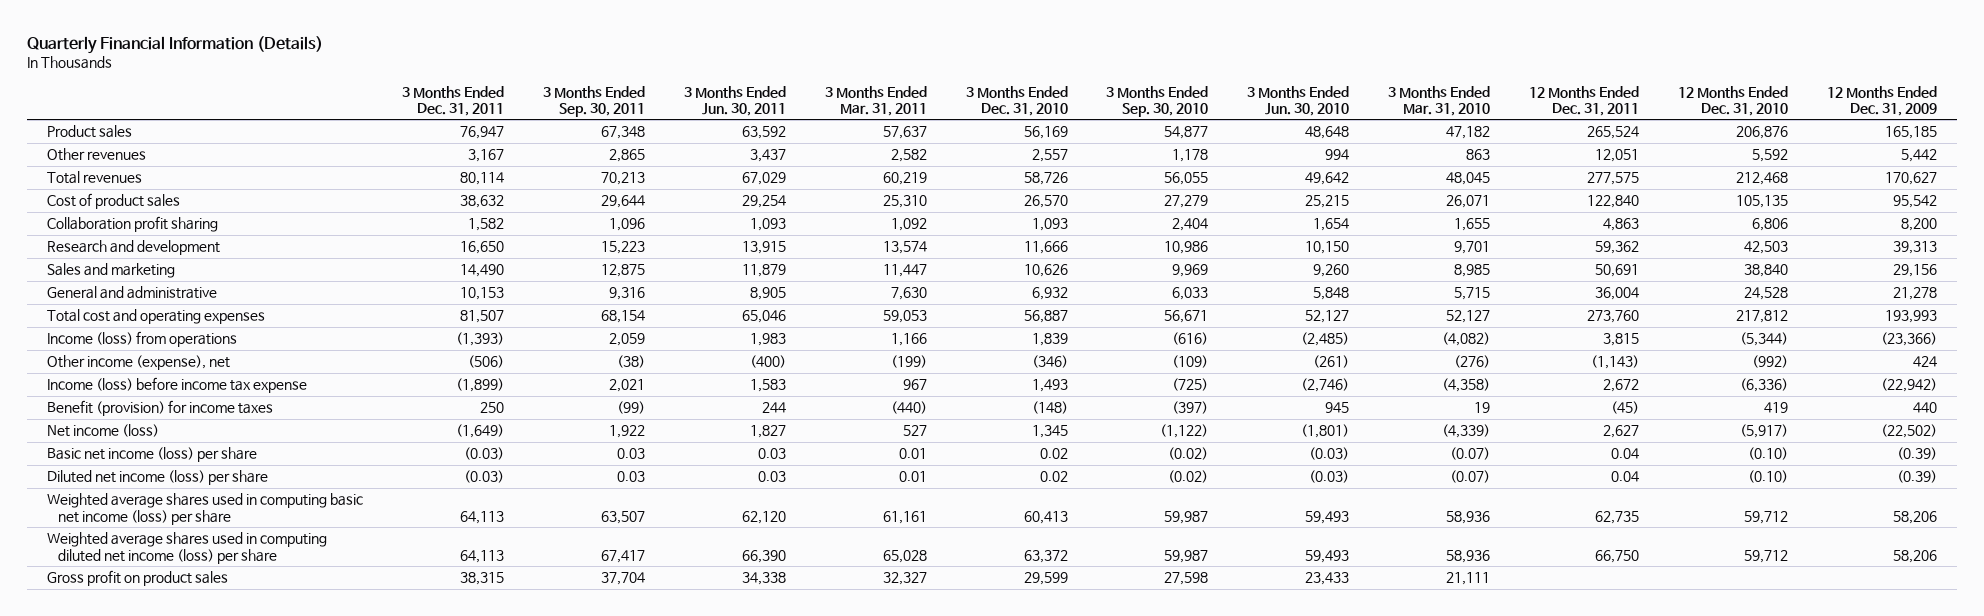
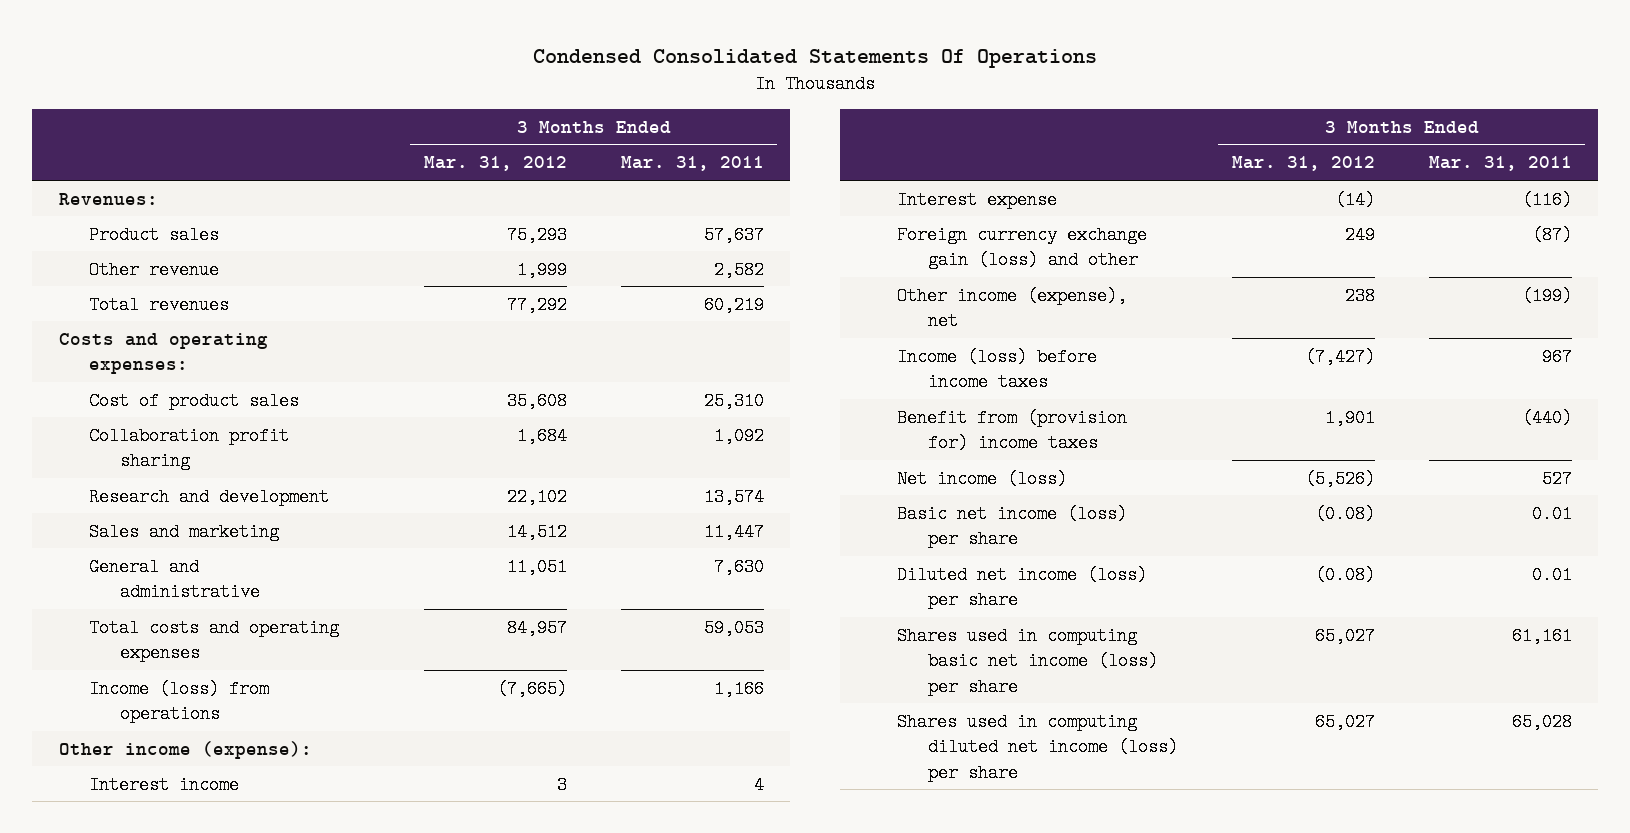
[27,35,324,54] Quarterly Financial Information (Details) -> [533,48,1098,68] Condensed Consolidated Statements Of Operations
[401,85,504,116] 3 Months Ended Dec. 31, 2011 -> none
[542,85,645,117] 3 Months Ended Sep. 30, 2011 -> none
[683,85,786,116] 3 Months Ended Jun. 30, 2011 -> none
[965,85,1068,116] 3 Months Ended Dec. 31, 2010 -> none
[1106,85,1209,117] 3 Months Ended Sep. 30, 2010 -> none
[1247,85,1350,116] 3 Months Ended Jun. 30, 2010 -> none
[1388,85,1491,116] 3 Months Ended Mar. 31, 2010 -> none
[1529,85,1640,116] 12 Months Ended Dec. 31, 2011 -> none
[1678,85,1789,116] 12 Months Ended Dec. 31, 2010 -> none
[1827,85,1938,116] 12 Months Ended Dec. 31, 2009 -> none
none -> [423,156,567,172] Mar. 31, 2012
none -> [58,192,158,205] Revenues:
[46,148,146,162] Other revenues -> [89,260,220,279] Other revenue
none -> [58,332,268,375] Costs and operating expenses:
[46,309,265,325] Total cost and operating expenses -> [89,618,340,663] Total costs and operating expenses
none -> [58,740,312,759] Other income (expense):
none -> [89,775,240,794] Interest income
none -> [897,190,1058,209] Interest expense
none -> [897,225,1148,270] Foreign currency exchange gain (loss) and other
[46,377,307,394] Income (loss) before income tax expense -> [897,347,1098,392] Income (loss) before income taxes
[46,400,273,417] Benefit (provision) for income taxes -> [897,408,1128,453] Benefit from (provision for) income taxes
[46,570,228,587] Gross profit on product sales -> none
[46,493,363,525] Weighted average shares used in computing basic net income (loss) per share -> [897,626,1158,696] Shares used in computing basic net income (loss) per share
[46,532,327,564] Weighted average shares used in computing diluted net income (loss) per share -> [897,712,1178,782] Shares used in computing diluted net income (loss) per share

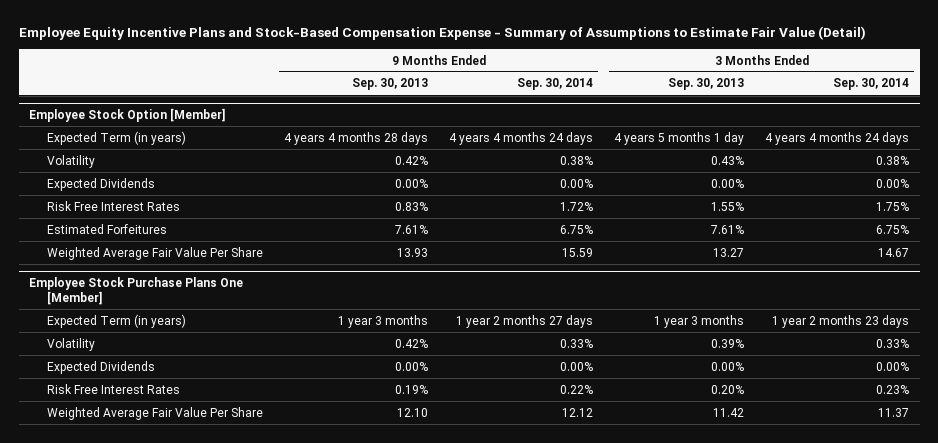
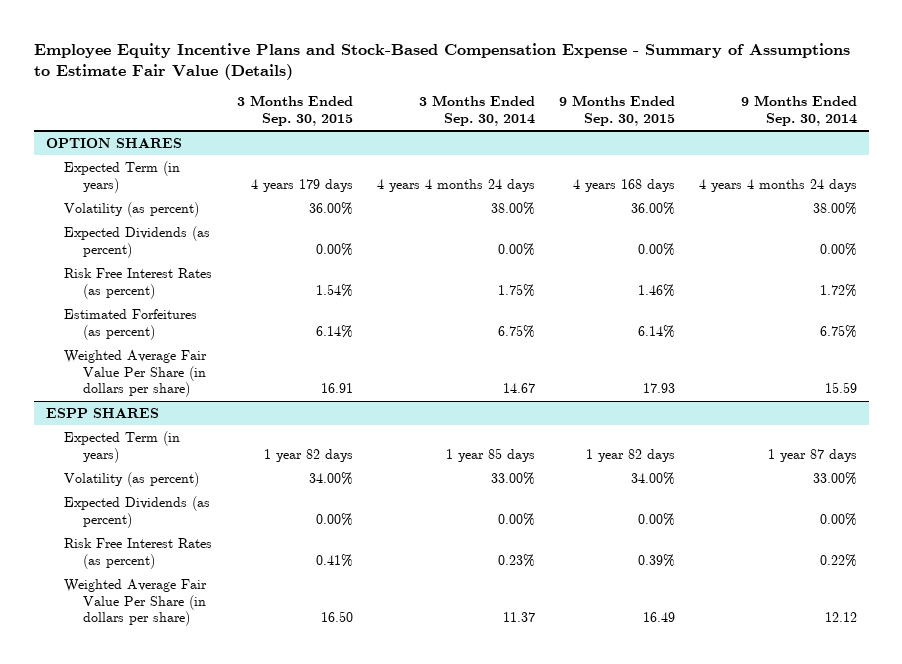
[18,26,866,41] Employee Equity Incentive Plans and Stock-Based Compensation Expense - Summary of Assumptions to Estimate Fair Value (Detail) -> [33,42,850,80] Employee Equity Incentive Plans and Stock-Based Compensation Expense - Summary of Assumptions to Estimate Fair Value (Details)
[352,78,429,91] Sep. 30, 2013 -> none
[668,78,745,91] Sep. 30, 2013 -> none
none -> [236,94,353,126] 3 Months Ended Sep. 30, 2015
none -> [558,94,675,126] 9 Months Ended Sep. 30, 2015
[29,107,227,122] Employee Stock Option [Member] -> none
none -> [45,137,182,148] OPTION SHARES
[29,276,244,305] Employee Stock Purchase Plans One [Member] -> none
[47,154,96,168] Volatility -> [64,201,200,217] Volatility (as percent)
[560,155,594,165] 0.38% -> [812,201,857,215] 38.00%
[876,155,910,165] 0.38% -> [490,201,535,215] 38.00%
[47,177,156,191] Expected Dividends -> [64,225,211,258] Expected Dividends (as percent)
[47,200,181,211] Risk Free Interest Rates -> [64,267,213,299] Risk Free Interest Rates (as percent)
[47,223,168,234] Estimated Forfeitures -> [64,308,198,340] Estimated Forfeitures (as percent)
[47,246,264,260] Weighted Average Fair Value Per Share -> [64,349,208,398] Weighted Average Fair Value Per Share (in dollars per share)
none -> [45,407,159,418] ESPP SHARES
[456,314,594,328] 1 year 2 months 27 days -> [767,448,857,462] 1 year 87 days
[772,314,910,328] 1 year 2 months 23 days -> [445,447,535,462] 1 year 85 days
[47,337,96,351] Volatility -> [64,471,200,487] Volatility (as percent)
[560,338,594,348] 0.33% -> [812,471,857,485] 33.00%
[876,338,910,348] 0.33% -> [490,471,535,485] 33.00%
[47,360,156,374] Expected Dividends -> [64,495,211,528] Expected Dividends (as percent)
[47,383,181,394] Risk Free Interest Rates -> [64,537,213,569] Risk Free Interest Rates (as percent)
[47,406,264,420] Weighted Average Fair Value Per Share -> [64,578,208,627] Weighted Average Fair Value Per Share (in dollars per share)

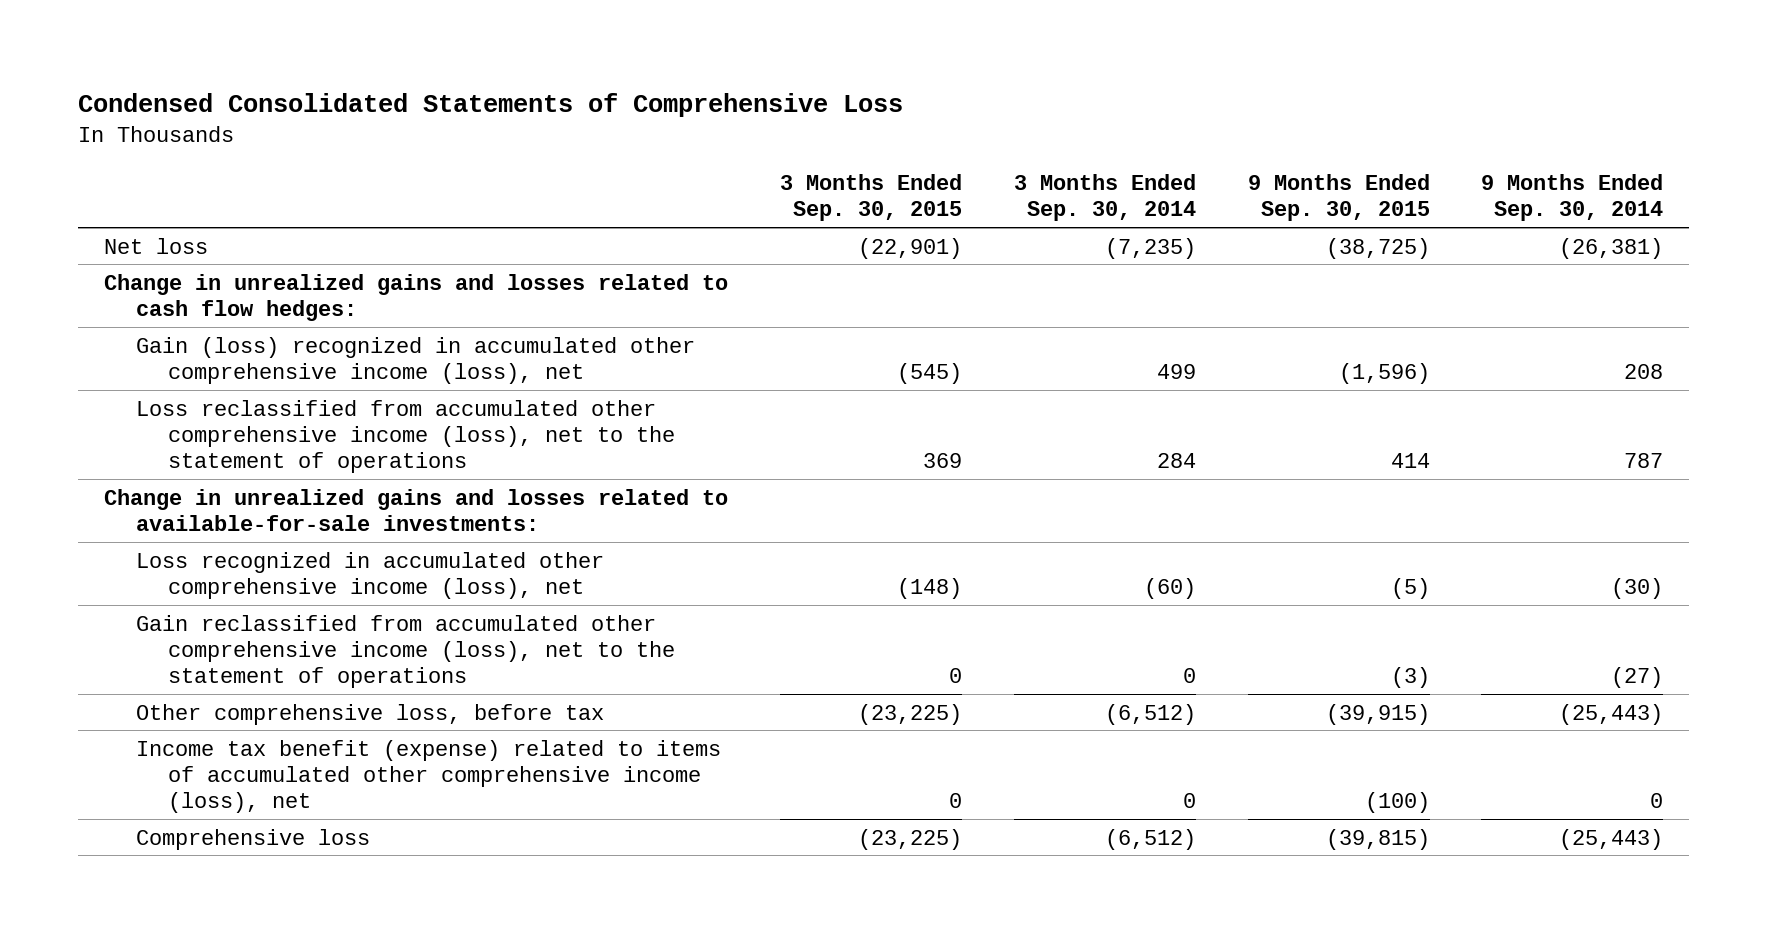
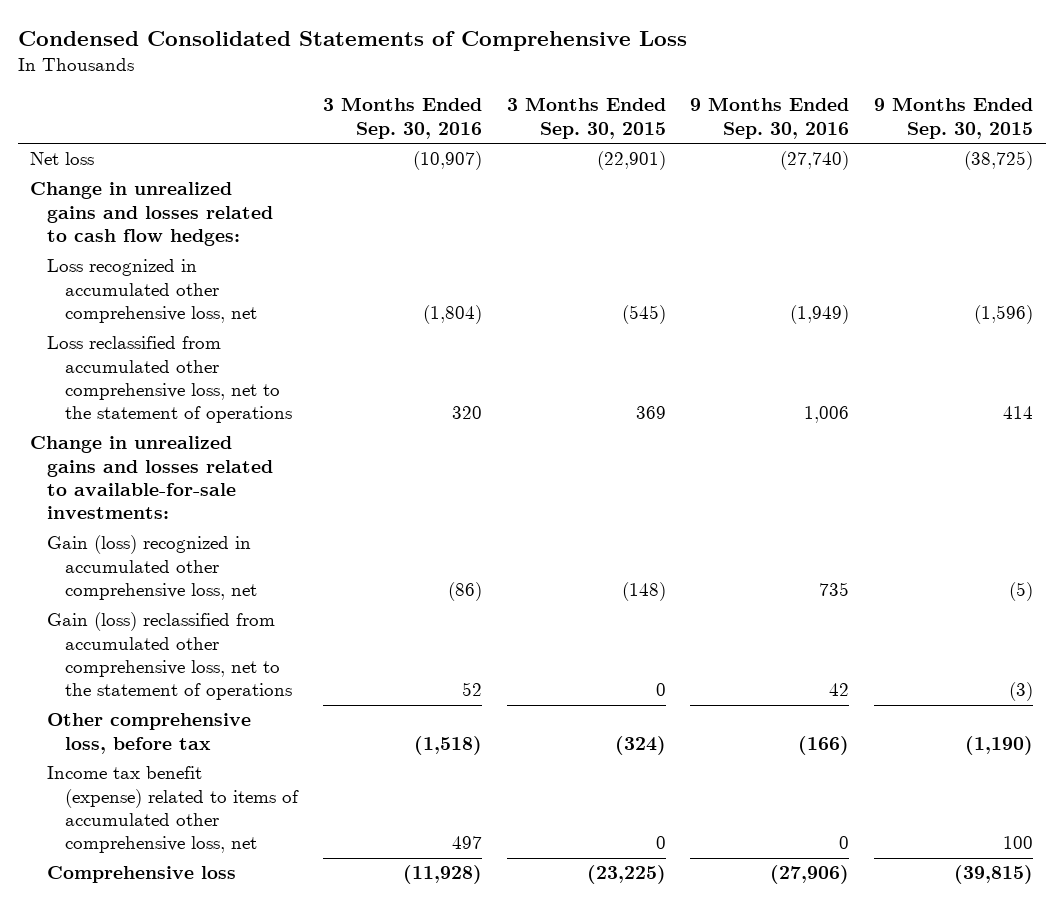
[1013,174,1196,222] 3 Months Ended Sep. 30, 2014 -> none
[1481,174,1664,222] 9 Months Ended Sep. 30, 2014 -> none
none -> [322,97,482,139] 3 Months Ended Sep. 30, 2016
none -> [690,97,850,139] 9 Months Ended Sep. 30, 2016
[135,336,695,384] Gain (loss) recognized in accumulated other comprehensive income (loss), net -> [47,259,257,324] Loss recognized in accumulated other comprehensive loss, net
[135,399,675,473] Loss reclassified from accumulated other comprehensive income (loss), net to the statement of operations -> [47,336,292,424] Loss reclassified from accumulated other comprehensive loss, net to the statement of operations
[135,551,604,599] Loss recognized in accumulated other comprehensive income (loss), net -> [47,535,257,601] Gain (loss) recognized in accumulated other comprehensive loss, net
[135,614,675,688] Gain reclassified from accumulated other comprehensive income (loss), net to the statement of operations -> [47,612,292,701] Gain (loss) reclassified from accumulated other comprehensive loss, net to the statement of operations
[857,703,962,725] (23,225) -> [614,735,666,755] (324)
[1325,703,1430,725] (39,915) -> [965,735,1034,755] (1,190)
[135,739,721,813] Income tax benefit (expense) related to items of accumulated other comprehensive income (loss), net -> [47,766,299,854] Income tax benefit (expense) related to items of accumulated other comprehensive loss, net
[1364,791,1430,813] (100) -> [1003,836,1034,850] 100

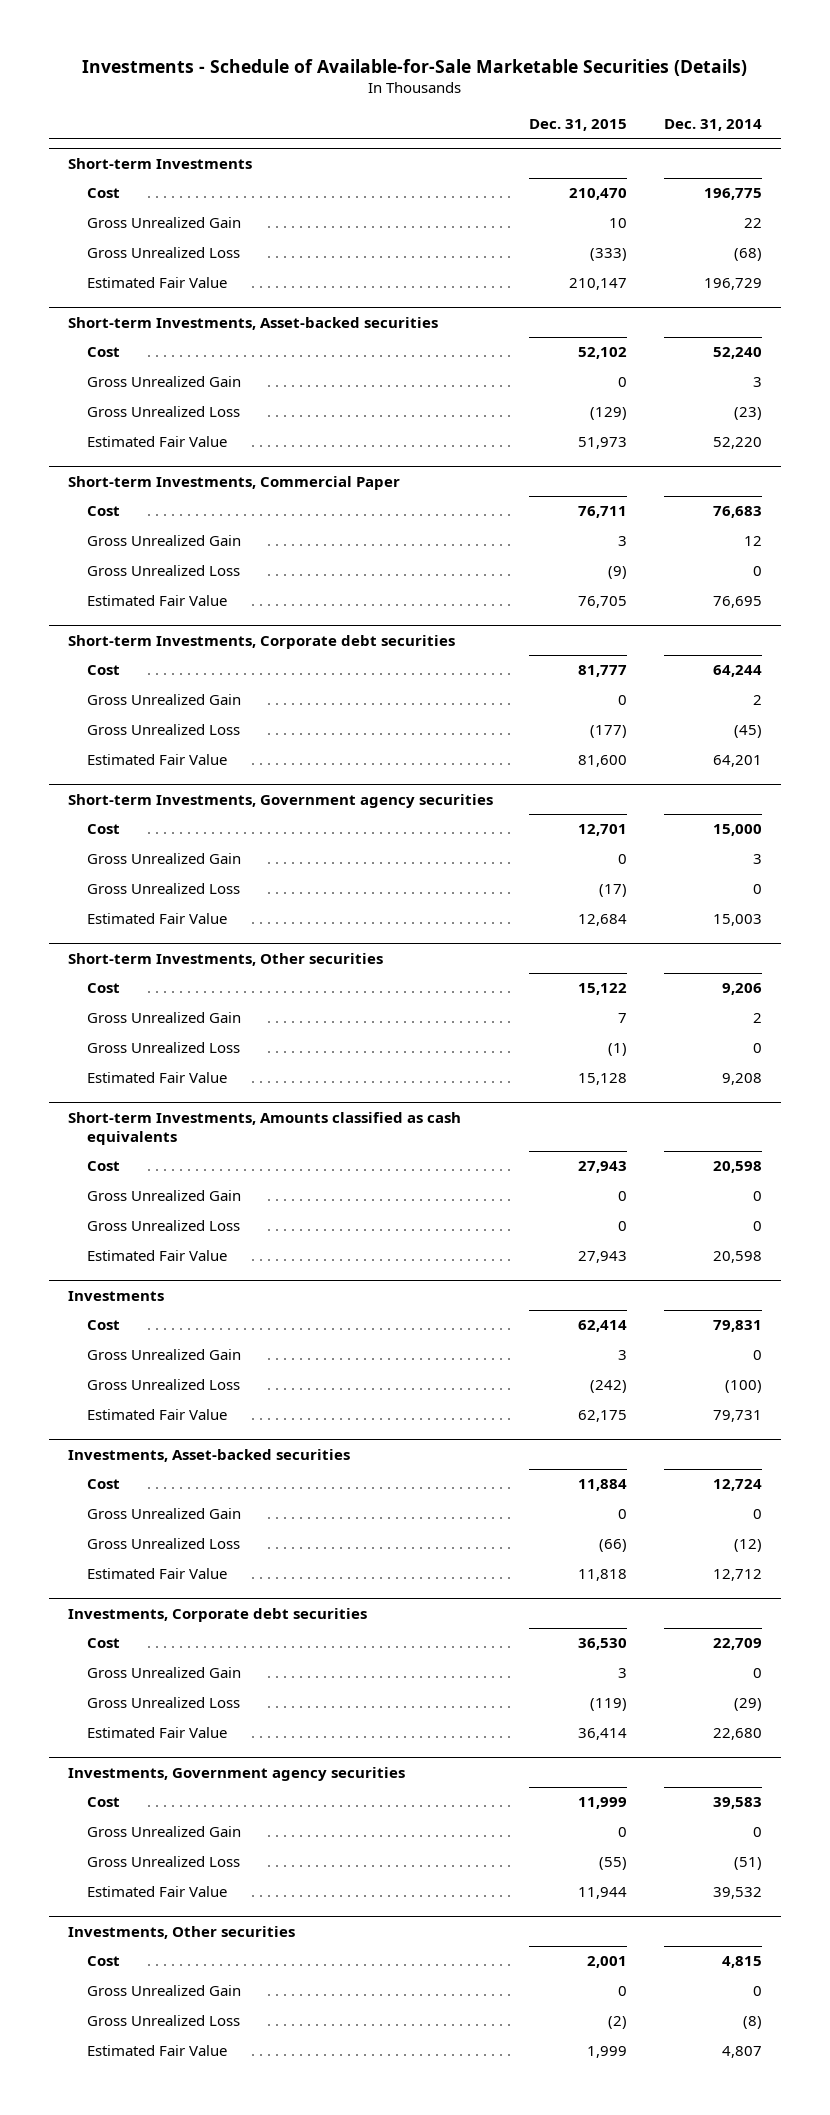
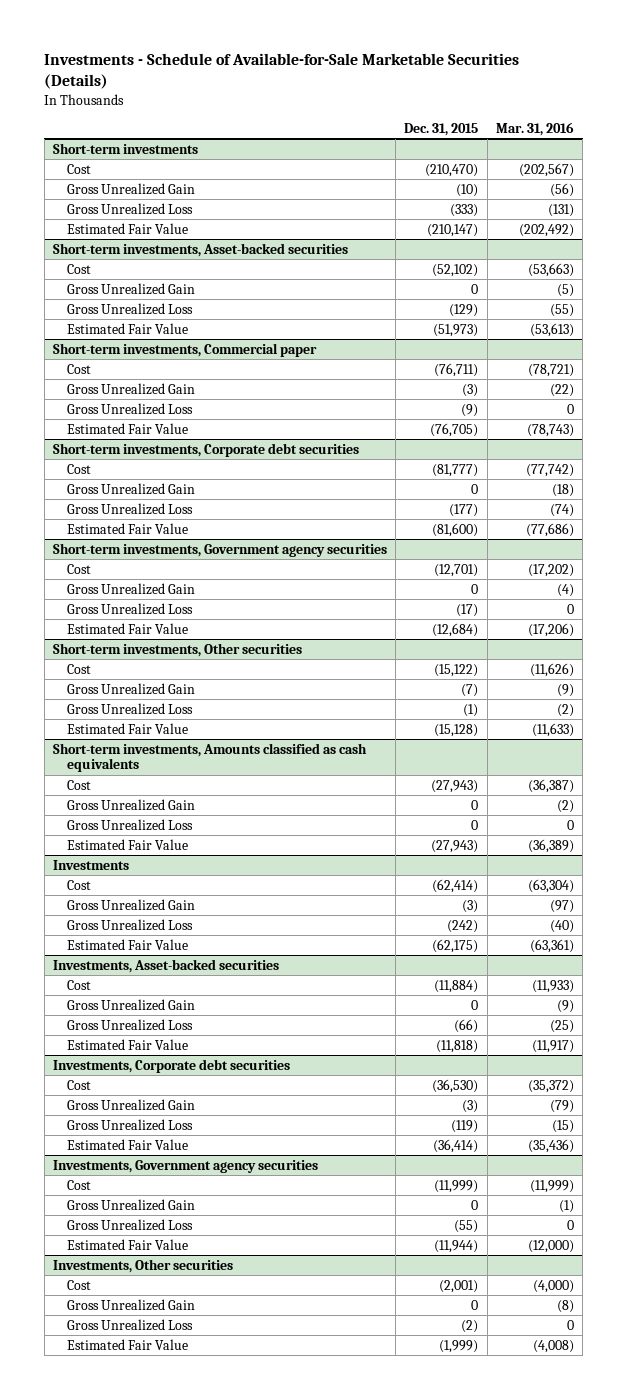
[664,118,763,131] Dec. 31, 2014 -> none
none -> [496,121,575,136] Mar. 31, 2016
[67,157,252,169] Short-term Investments -> [52,142,198,154] Short-term investments
[569,188,628,201] 210,470 -> [425,163,479,177] (210,470)
[609,218,628,229] 10 -> [456,183,479,197] (10)
[569,278,628,291] 210,147 -> [427,223,479,237] (210,147)
[67,316,438,330] Short-term Investments, Asset-backed securities -> [52,242,348,257] Short-term investments, Asset-backed securities
[578,347,628,360] 52,102 -> [432,263,479,277] (52,102)
[578,437,628,450] 51,973 -> [433,323,479,337] (51,973)
[67,475,400,490] Short-term Investments, Commercial Paper -> [52,342,317,357] Short-term investments, Commercial paper
[578,506,628,519] 76,711 -> [434,362,479,377] (76,711)
[618,536,628,547] 3 -> [462,383,479,397] (3)
[578,596,628,609] 76,705 -> [430,422,479,437] (76,705)
[67,634,455,649] Short-term Investments, Corporate debt securities -> [52,442,359,457] Short-term investments, Corporate debt securities
[578,665,628,678] 81,777 -> [432,463,479,477] (81,777)
[578,755,628,768] 81,600 -> [432,522,479,537] (81,600)
[67,793,493,808] Short-term Investments, Government agency securities -> [52,542,387,557] Short-term investments, Government agency securities
[578,824,628,837] 12,701 -> [434,563,479,577] (12,701)
[578,914,628,927] 12,684 -> [432,622,479,637] (12,684)
[67,952,383,966] Short-term Investments, Other securities -> [52,642,302,657] Short-term investments, Other securities
[578,983,628,996] 15,122 -> [434,663,479,677] (15,122)
[618,1013,628,1024] 7 -> [461,683,479,697] (7)
[578,1073,628,1086] 15,128 -> [434,723,479,737] (15,128)
[67,1111,461,1145] Short-term Investments, Amounts classified as cash equivalents -> [52,742,367,773] Short-term investments, Amounts classified as cash equivalents
[578,1161,628,1174] 27,943 -> [431,779,479,793] (27,943)
[578,1251,628,1264] 27,943 -> [431,839,479,853] (27,943)
[578,1320,628,1333] 62,414 -> [432,878,479,893] (62,414)
[618,1350,628,1361] 3 -> [462,899,479,913] (3)
[578,1410,628,1423] 62,175 -> [432,938,479,953] (62,175)
[578,1479,628,1492] 11,884 -> [434,979,479,993] (11,884)
[578,1569,628,1582] 11,818 -> [436,1039,479,1053] (11,818)
[578,1638,628,1651] 36,530 -> [432,1078,479,1093] (36,530)
[618,1668,628,1679] 3 -> [462,1099,479,1113] (3)
[578,1728,628,1741] 36,414 -> [433,1138,479,1153] (36,414)
[578,1797,628,1810] 11,999 -> [434,1179,479,1193] (11,999)
[578,1887,628,1900] 11,944 -> [434,1239,479,1253] (11,944)
[587,1956,628,1969] 2,001 -> [439,1279,479,1293] (2,001)
[587,2046,628,2059] 1,999 -> [439,1339,479,1353] (1,999)

